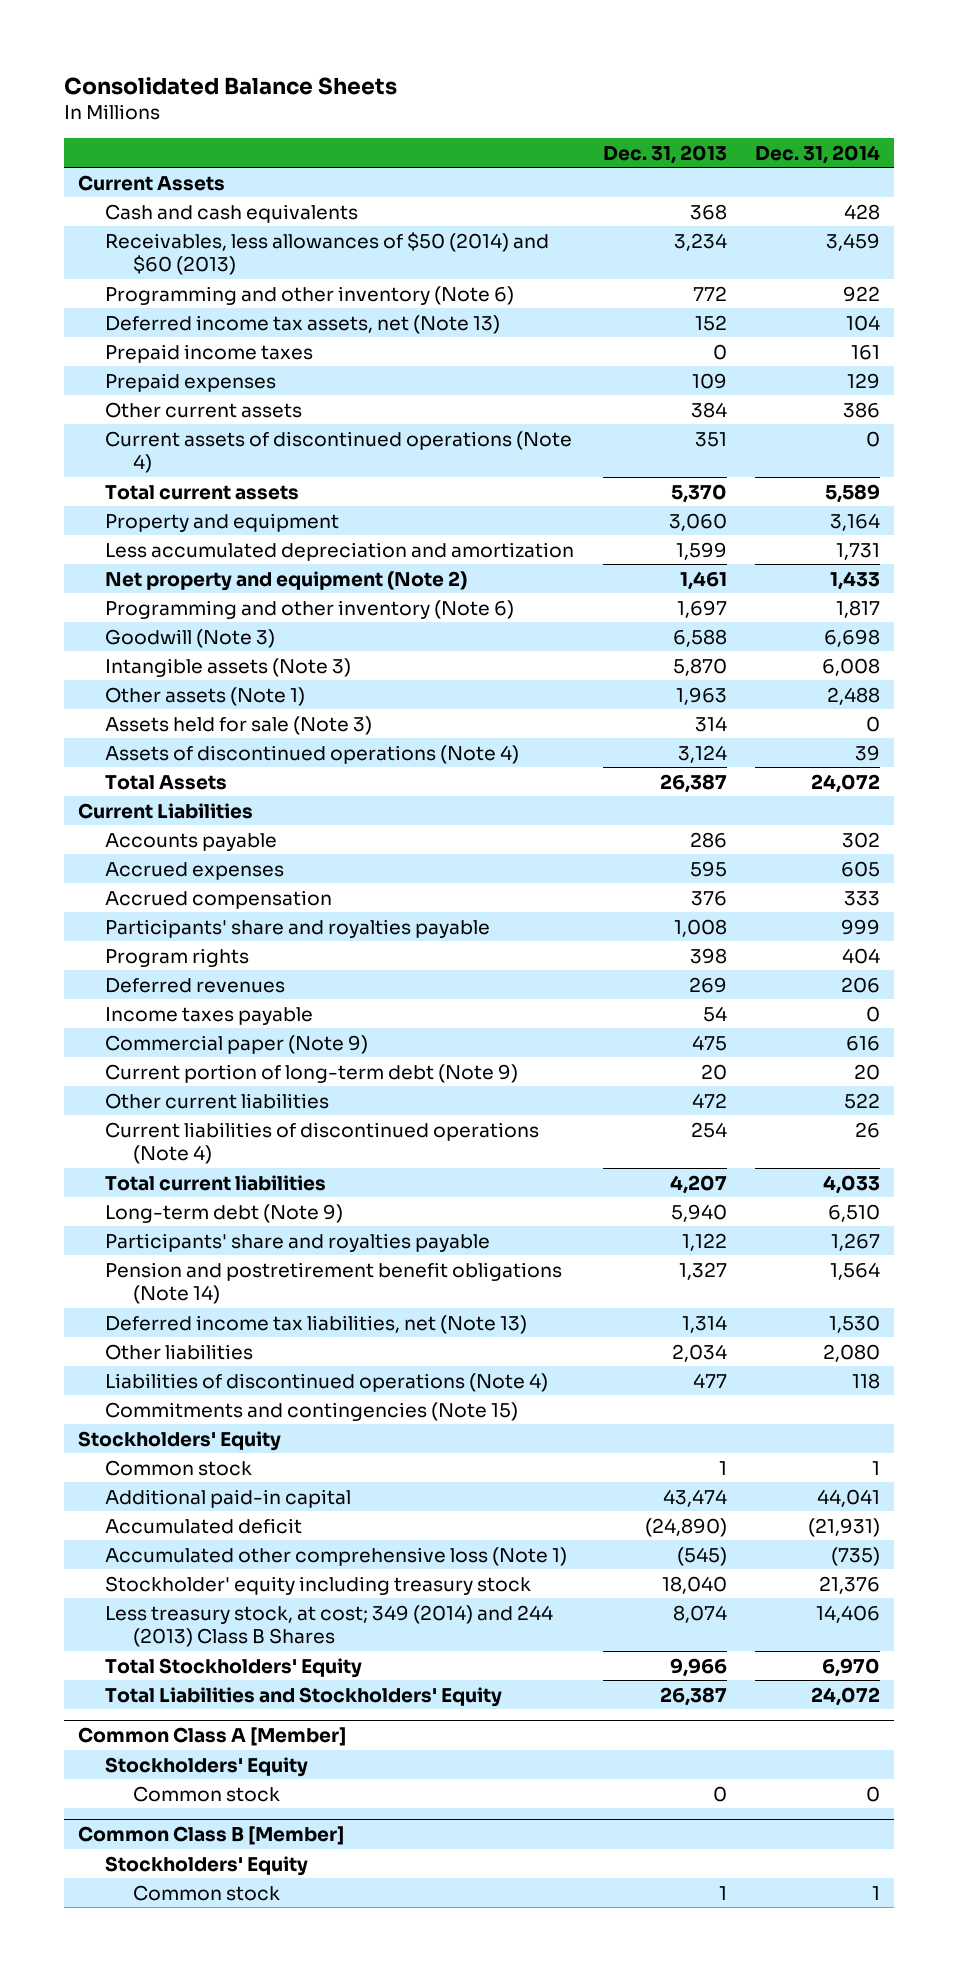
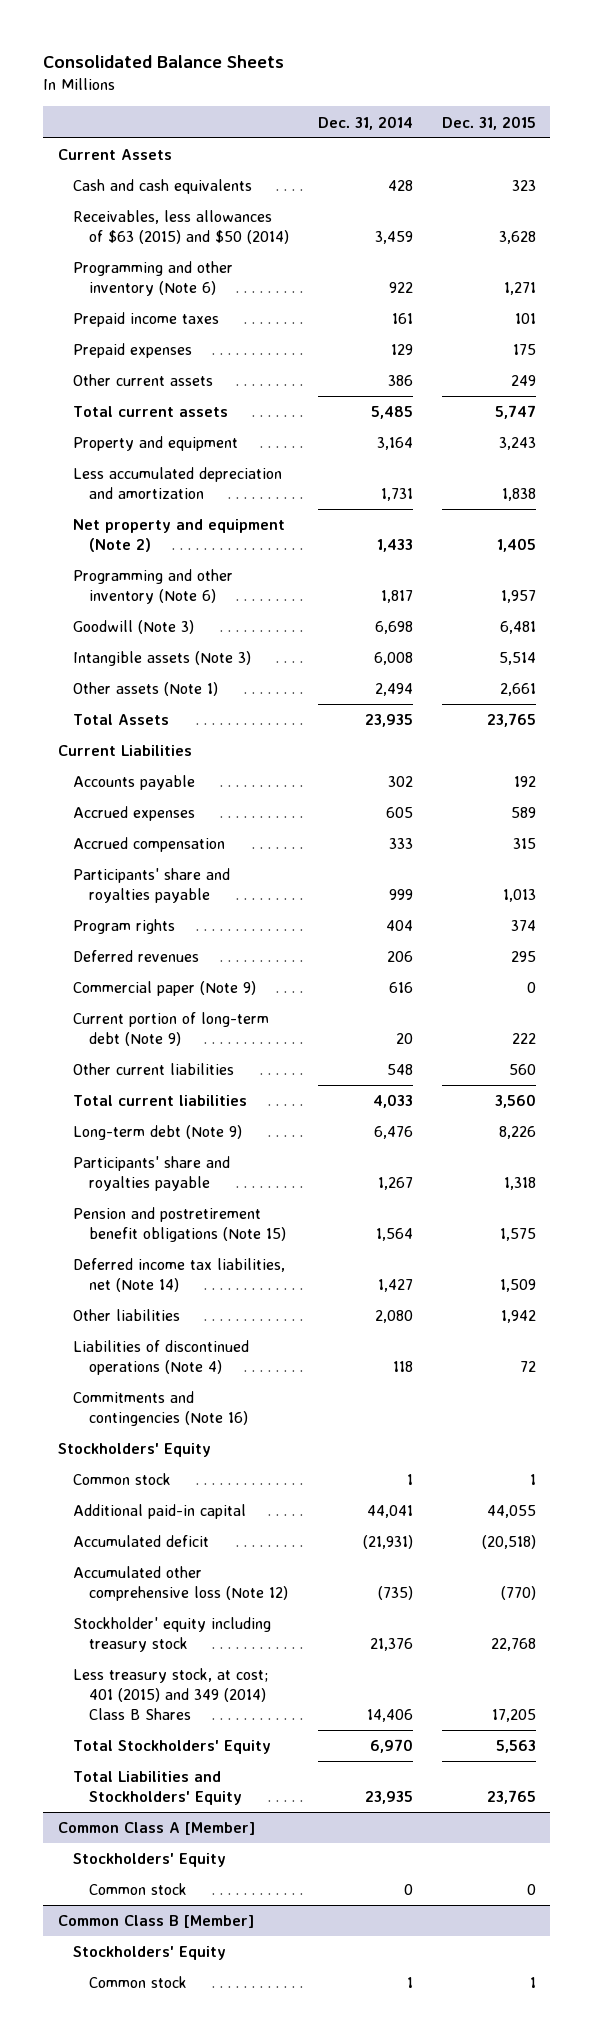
[602,144,727,164] Dec. 31, 2013 -> none
none -> [441,115,536,130] Dec. 31, 2015
[105,231,550,275] Receivables, less allowances of $50 (2014) and $60 (2013) -> [73,210,290,245] Receivables, less allowances of $63 (2015) and $50 (2014)
[105,314,501,334] Deferred income tax assets, net (Note 13) -> none
[105,430,573,473] Current assets of discontinued operations (Note 4) -> none
[824,483,880,503] 5,589 -> [370,406,413,420] 5,485
[105,715,373,735] Assets held for sale (Note 3) -> none
[105,744,520,764] Assets of discontinued operations (Note 4) -> none
[826,686,880,705] 2,488 -> [374,683,413,697] 2,494
[810,773,880,793] 24,072 -> [364,714,413,728] 23,935
[105,1006,314,1025] Income taxes payable -> none
[105,1121,540,1164] Current liabilities of discontinued operations (Note 4) -> none
[843,1092,880,1109] 522 -> [386,1064,413,1076] 548
[827,1203,880,1222] 6,510 -> [373,1126,413,1140] 6,476
[105,1261,563,1304] Pension and postretirement benefit obligations (Note 14) -> [73,1207,287,1243] Pension and postretirement benefit obligations (Note 15)
[105,1314,528,1334] Deferred income tax liabilities, net (Note 13) -> [73,1258,286,1293] Deferred income tax liabilities, net (Note 14)
[828,1314,880,1333] 1,530 -> [377,1279,413,1293] 1,427
[105,1401,519,1421] Commitments and contingencies (Note 15) -> [73,1391,249,1427] Commitments and contingencies (Note 16)
[105,1546,568,1566] Accumulated other comprehensive loss (Note 1) -> [73,1566,289,1602] Accumulated other comprehensive loss (Note 12)
[105,1604,554,1647] Less treasury stock, at cost; 349 (2014) and 244 (2013) Class B Shares -> [73,1668,269,1721] Less treasury stock, at cost; 401 (2015) and 349 (2014) Class B Shares
[810,1686,880,1706] 24,072 -> [364,1791,413,1805] 23,935

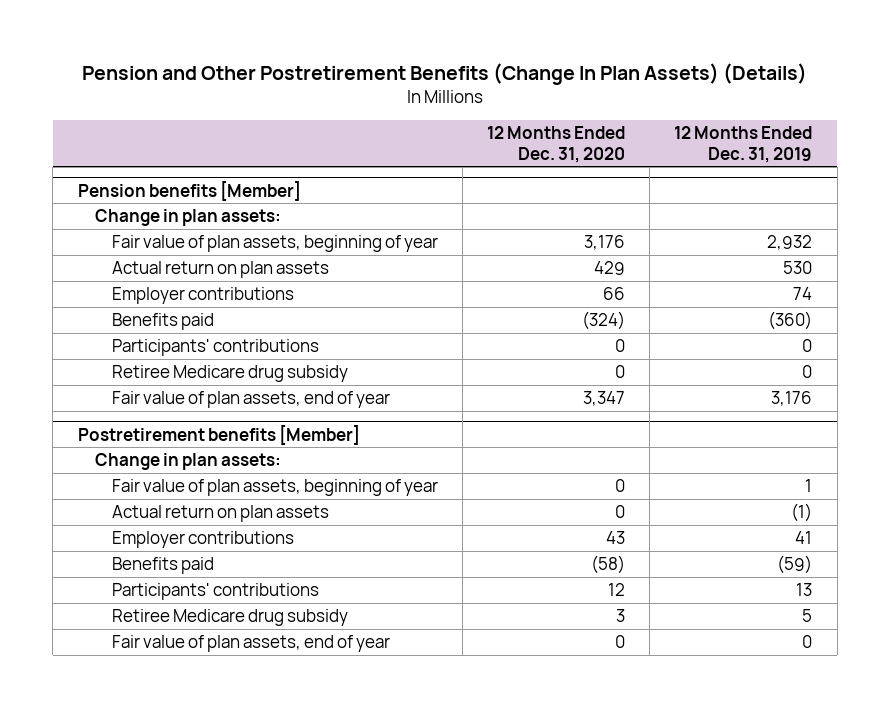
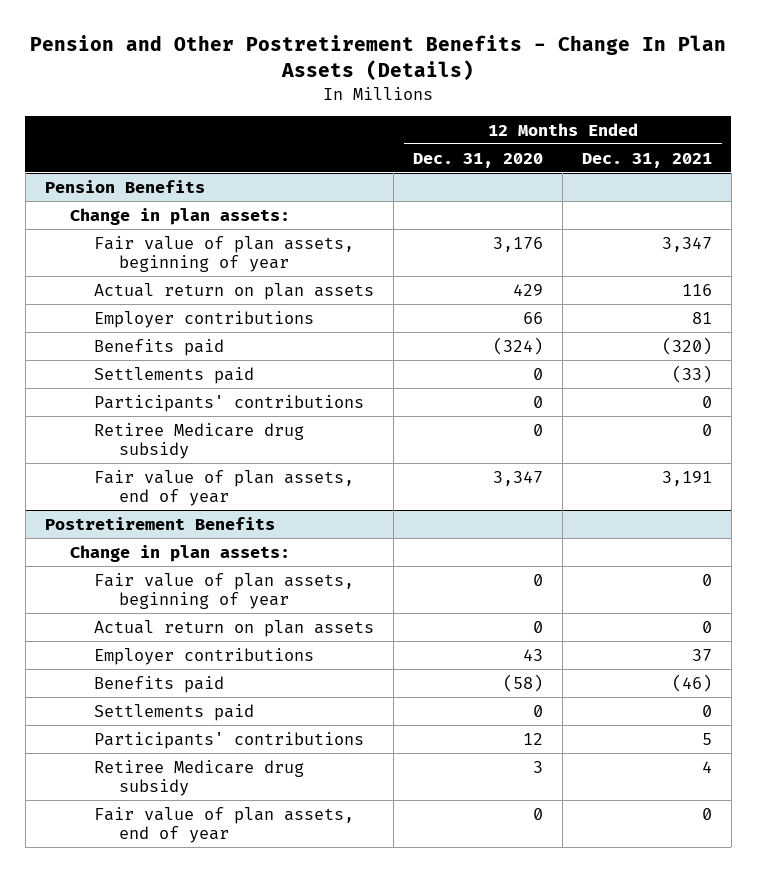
[82,62,808,85] Pension and Other Postretirement Benefits (Change In Plan Assets) (Details) -> [30,35,727,82] Pension and Other Postretirement Benefits - Change In Plan Assets (Details)
[674,126,813,163] 12 Months Ended Dec. 31, 2019 -> none
none -> [582,152,713,168] Dec. 31, 2021
[77,180,301,201] Pension benefits [Member] -> [44,179,205,193] Pension Benefits
none -> [94,366,255,384] Settlements paid
[77,424,360,445] Postretirement benefits [Member] -> [44,516,275,530] Postretirement Benefits
none -> [94,703,255,721] Settlements paid

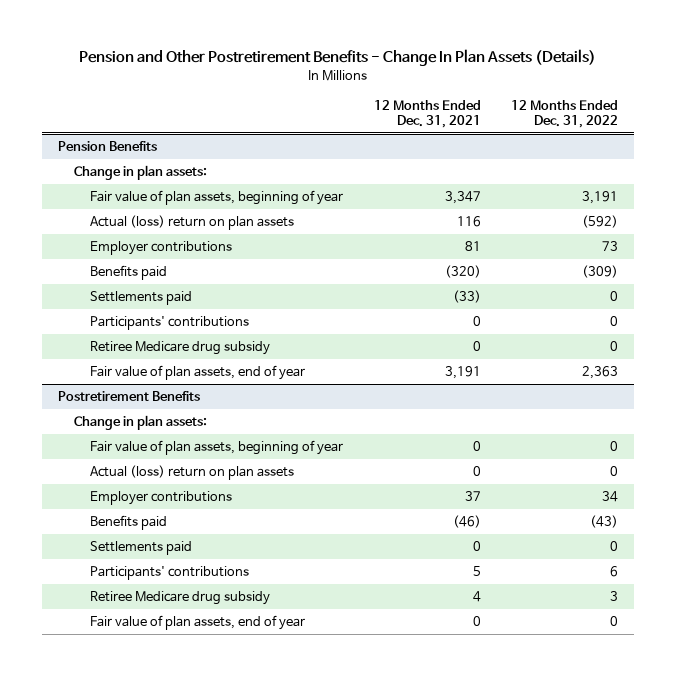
[413,152,544,168] Dec. 31, 2020 -> none
none -> [511,99,619,129] 12 Months Ended Dec. 31, 2022
[94,282,375,300] Actual return on plan assets -> [90,215,295,231] Actual (loss) return on plan assets
[94,619,375,637] Actual return on plan assets -> [90,465,295,481] Actual (loss) return on plan assets

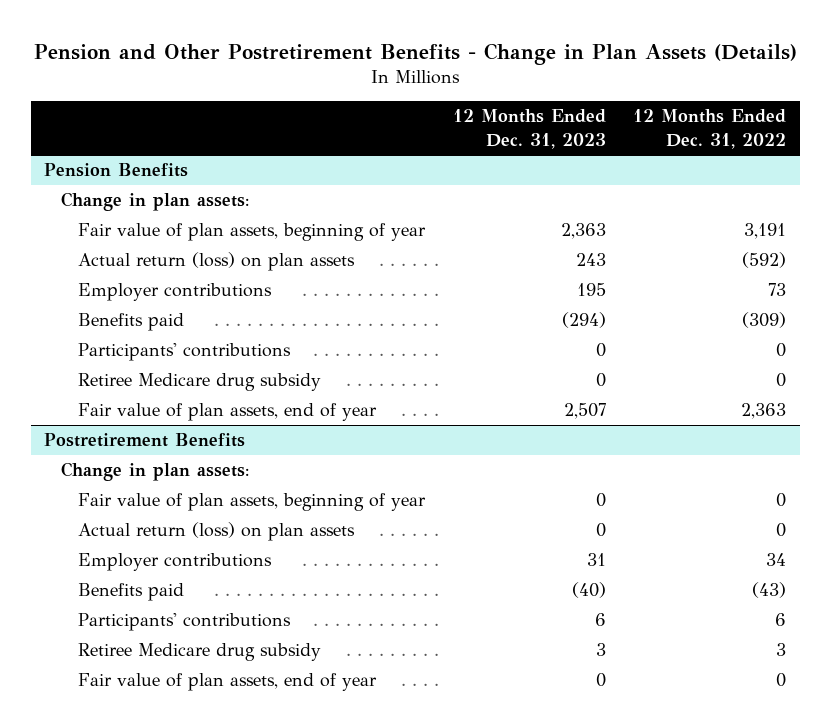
[78,49,596,67] Pension and Other Postretirement Benefits - Change In Plan Assets (Details) -> [34,42,798,65] Pension and Other Postretirement Benefits - Change in Plan Assets (Details)
[373,99,481,129] 12 Months Ended Dec. 31, 2021 -> none
none -> [452,109,606,149] 12 Months Ended Dec. 31, 2023
[90,215,295,231] Actual (loss) return on plan assets -> [78,252,356,272] Actual return (loss) on plan assets
[90,291,193,306] Settlements paid -> none
[90,465,295,481] Actual (loss) return on plan assets -> [78,522,356,542] Actual return (loss) on plan assets
[90,541,193,556] Settlements paid -> none

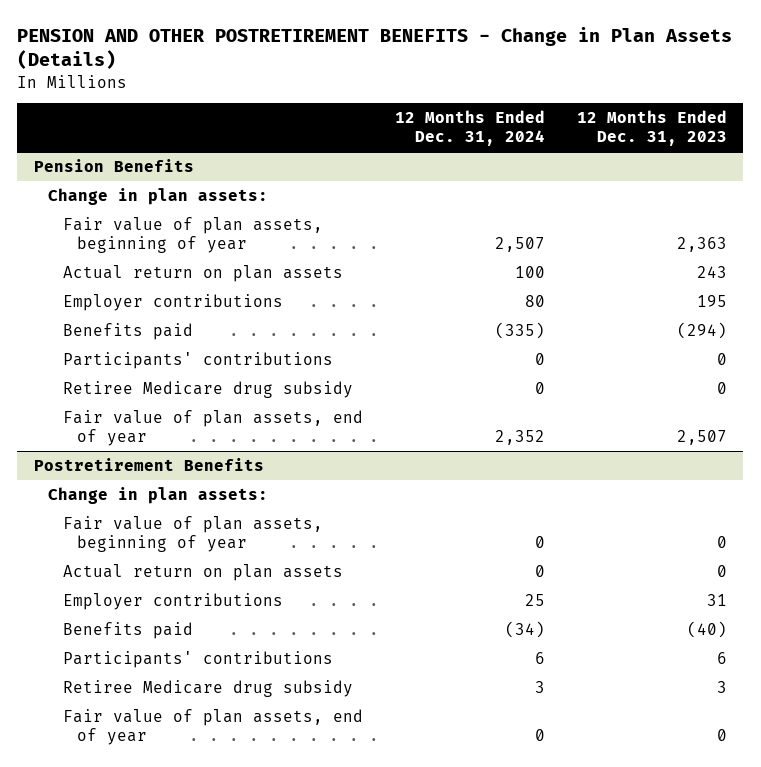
[34,42,798,65] Pension and Other Postretirement Benefits - Change in Plan Assets (Details) -> [17,26,733,70] PENSION AND OTHER POSTRETIREMENT BENEFITS - Change in Plan Assets (Details)
[633,109,787,149] 12 Months Ended Dec. 31, 2022 -> none
none -> [394,110,545,146] 12 Months Ended Dec. 31, 2024
[78,252,356,272] Actual return (loss) on plan assets -> [62,265,343,283] Actual return on plan assets
[78,522,356,542] Actual return (loss) on plan assets -> [62,564,343,582] Actual return on plan assets

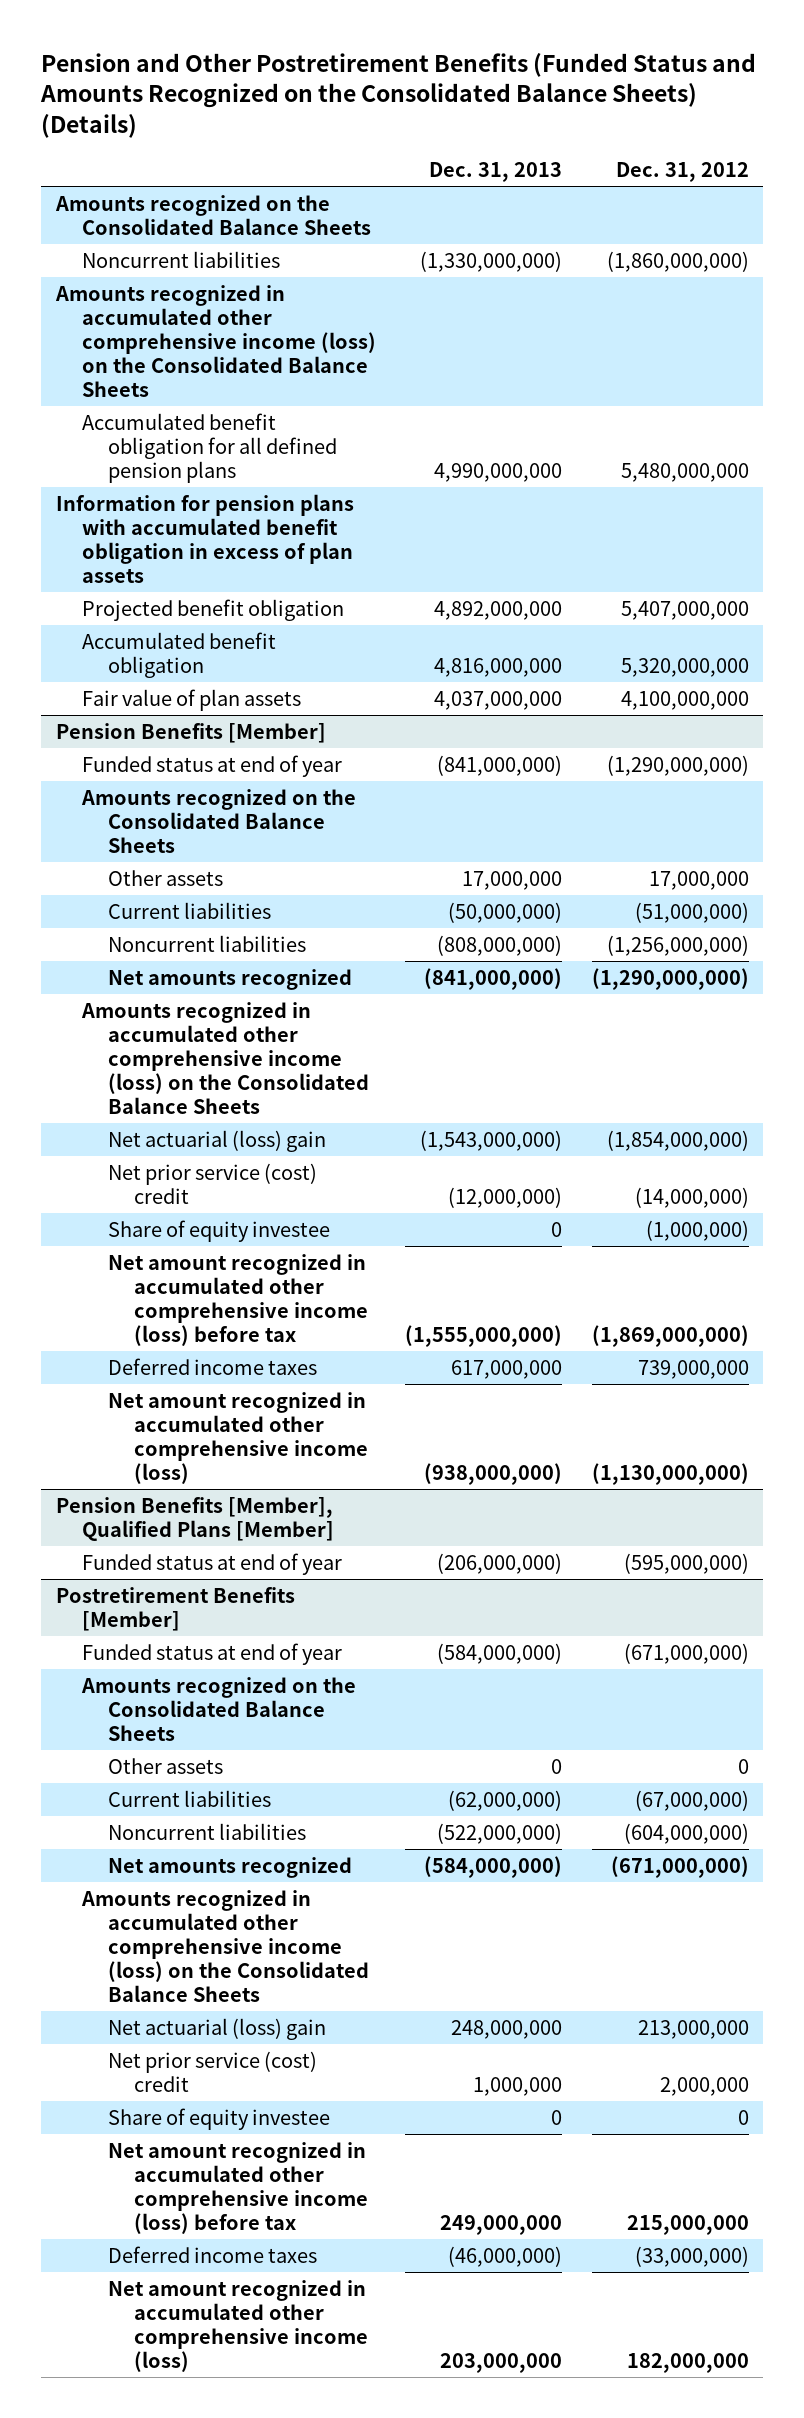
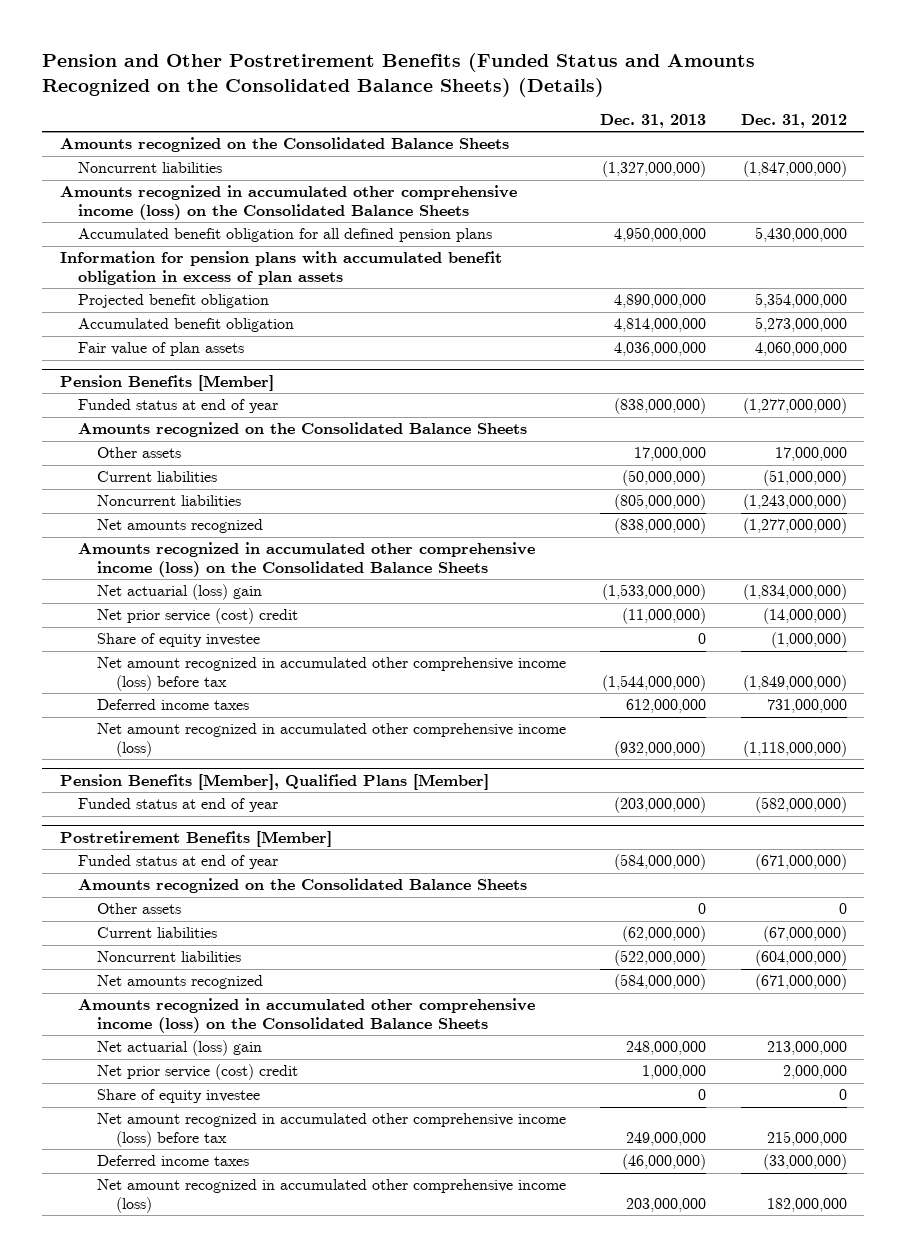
[420,250,563,272] (1,330,000,000) -> [602,161,707,178] (1,327,000,000)
[606,250,749,272] (1,860,000,000) -> [742,161,847,178] (1,847,000,000)
[434,462,563,482] 4,990,000,000 -> [614,227,707,243] 4,950,000,000
[620,462,749,482] 5,480,000,000 -> [754,227,847,243] 5,430,000,000
[434,600,563,620] 4,892,000,000 -> [614,294,707,309] 4,890,000,000
[620,600,749,620] 5,407,000,000 -> [754,293,847,309] 5,354,000,000
[434,657,563,677] 4,816,000,000 -> [614,318,707,333] 4,814,000,000
[620,657,749,677] 5,320,000,000 -> [754,317,847,333] 5,273,000,000
[434,690,563,710] 4,037,000,000 -> [614,342,707,357] 4,036,000,000
[620,690,749,710] 4,100,000,000 -> [754,342,847,357] 4,060,000,000
[437,754,563,776] (841,000,000) -> [614,398,707,415] (838,000,000)
[606,754,749,776] (1,290,000,000) -> [742,398,847,415] (1,277,000,000)
[437,934,563,956] (808,000,000) -> [614,494,707,511] (805,000,000)
[606,934,749,956] (1,256,000,000) -> [742,494,847,511] (1,243,000,000)
[424,967,563,990] (841,000,000) -> [614,518,707,535] (838,000,000)
[591,967,749,990] (1,290,000,000) -> [742,518,847,535] (1,277,000,000)
[420,1129,563,1151] (1,543,000,000) -> [602,584,707,601] (1,533,000,000)
[606,1129,749,1151] (1,854,000,000) -> [742,584,847,601] (1,834,000,000)
[448,1186,563,1208] (12,000,000) -> [622,608,707,625] (11,000,000)
[405,1324,563,1347] (1,555,000,000) -> [602,675,707,692] (1,544,000,000)
[591,1324,749,1347] (1,869,000,000) -> [742,675,847,692] (1,849,000,000)
[451,1359,563,1379] 617,000,000 -> [626,699,707,714] 612,000,000
[637,1359,749,1379] 739,000,000 -> [766,699,847,714] 731,000,000
[424,1462,563,1485] (938,000,000) -> [614,741,707,758] (932,000,000)
[591,1462,749,1485] (1,130,000,000) -> [742,741,847,758] (1,118,000,000)
[437,1552,563,1574] (206,000,000) -> [614,797,707,814] (203,000,000)
[623,1552,749,1574] (595,000,000) -> [754,797,847,814] (582,000,000)

